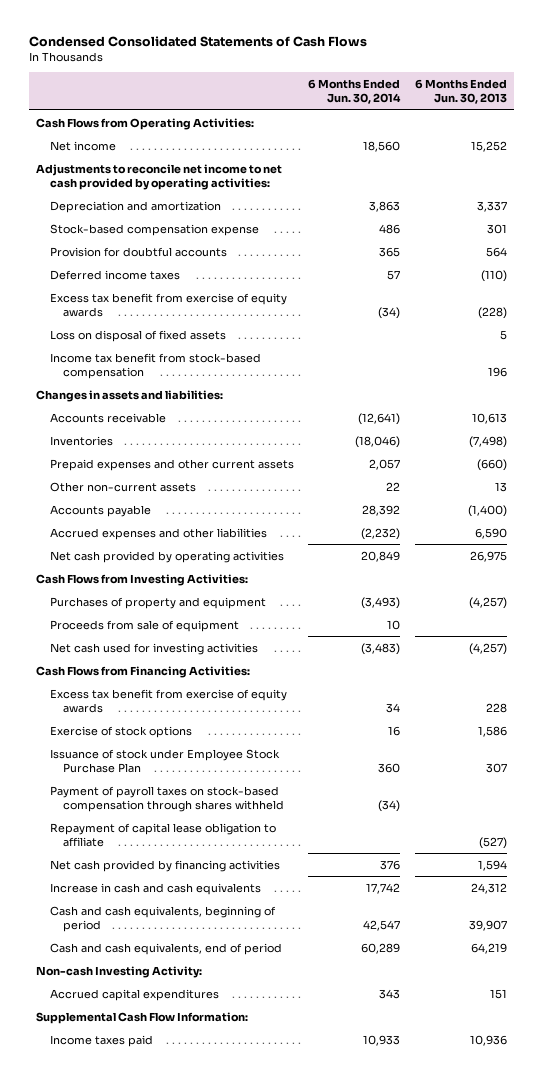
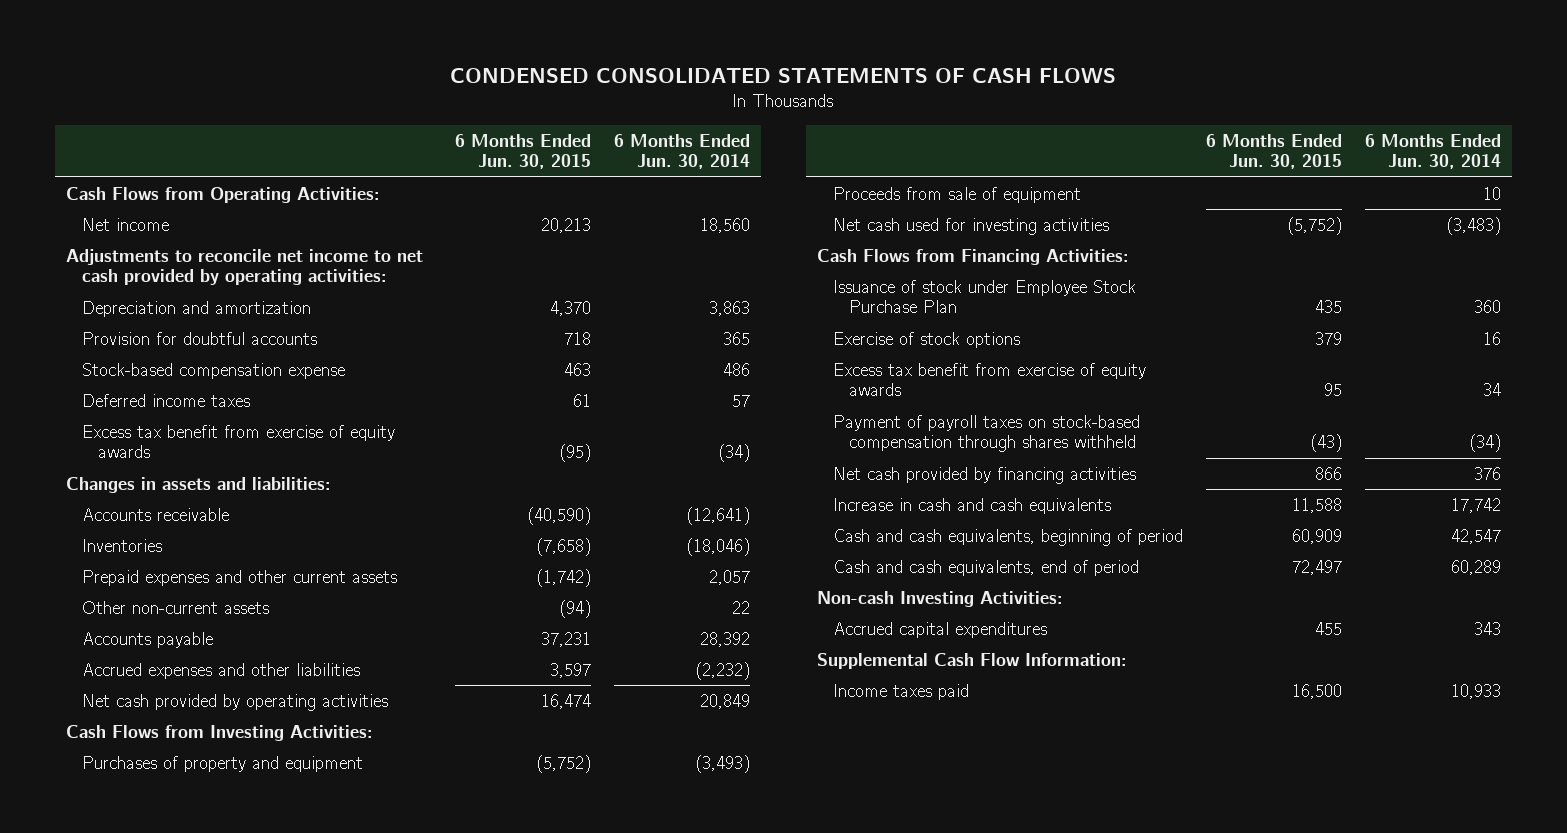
[28,36,367,48] Condensed Consolidated Statements of Cash Flows -> [450,67,1117,83] CONDENSED CONSOLIDATED STATEMENTS OF CASH FLOWS
[415,78,508,105] 6 Months Ended Jun. 30, 2013 -> none
none -> [454,133,591,170] 6 Months Ended Jun. 30, 2015
[49,223,259,236] Stock-based compensation expense -> [81,362,345,379] Stock-based compensation expense
[49,329,226,342] Loss on disposal of fixed assets -> none
[49,352,261,379] Income tax benefit from stock-based compensation -> none
[49,725,192,738] Exercise of stock options -> [833,331,1021,348] Exercise of stock options
[49,688,287,713] Excess tax benefit from exercise of equity awards -> [833,362,1147,397] Excess tax benefit from exercise of equity awards
[49,822,276,847] Repayment of capital lease obligation to affiliate -> none
[36,965,203,978] Non-cash Investing Activity: -> [817,590,1064,607] Non-cash Investing Activities:

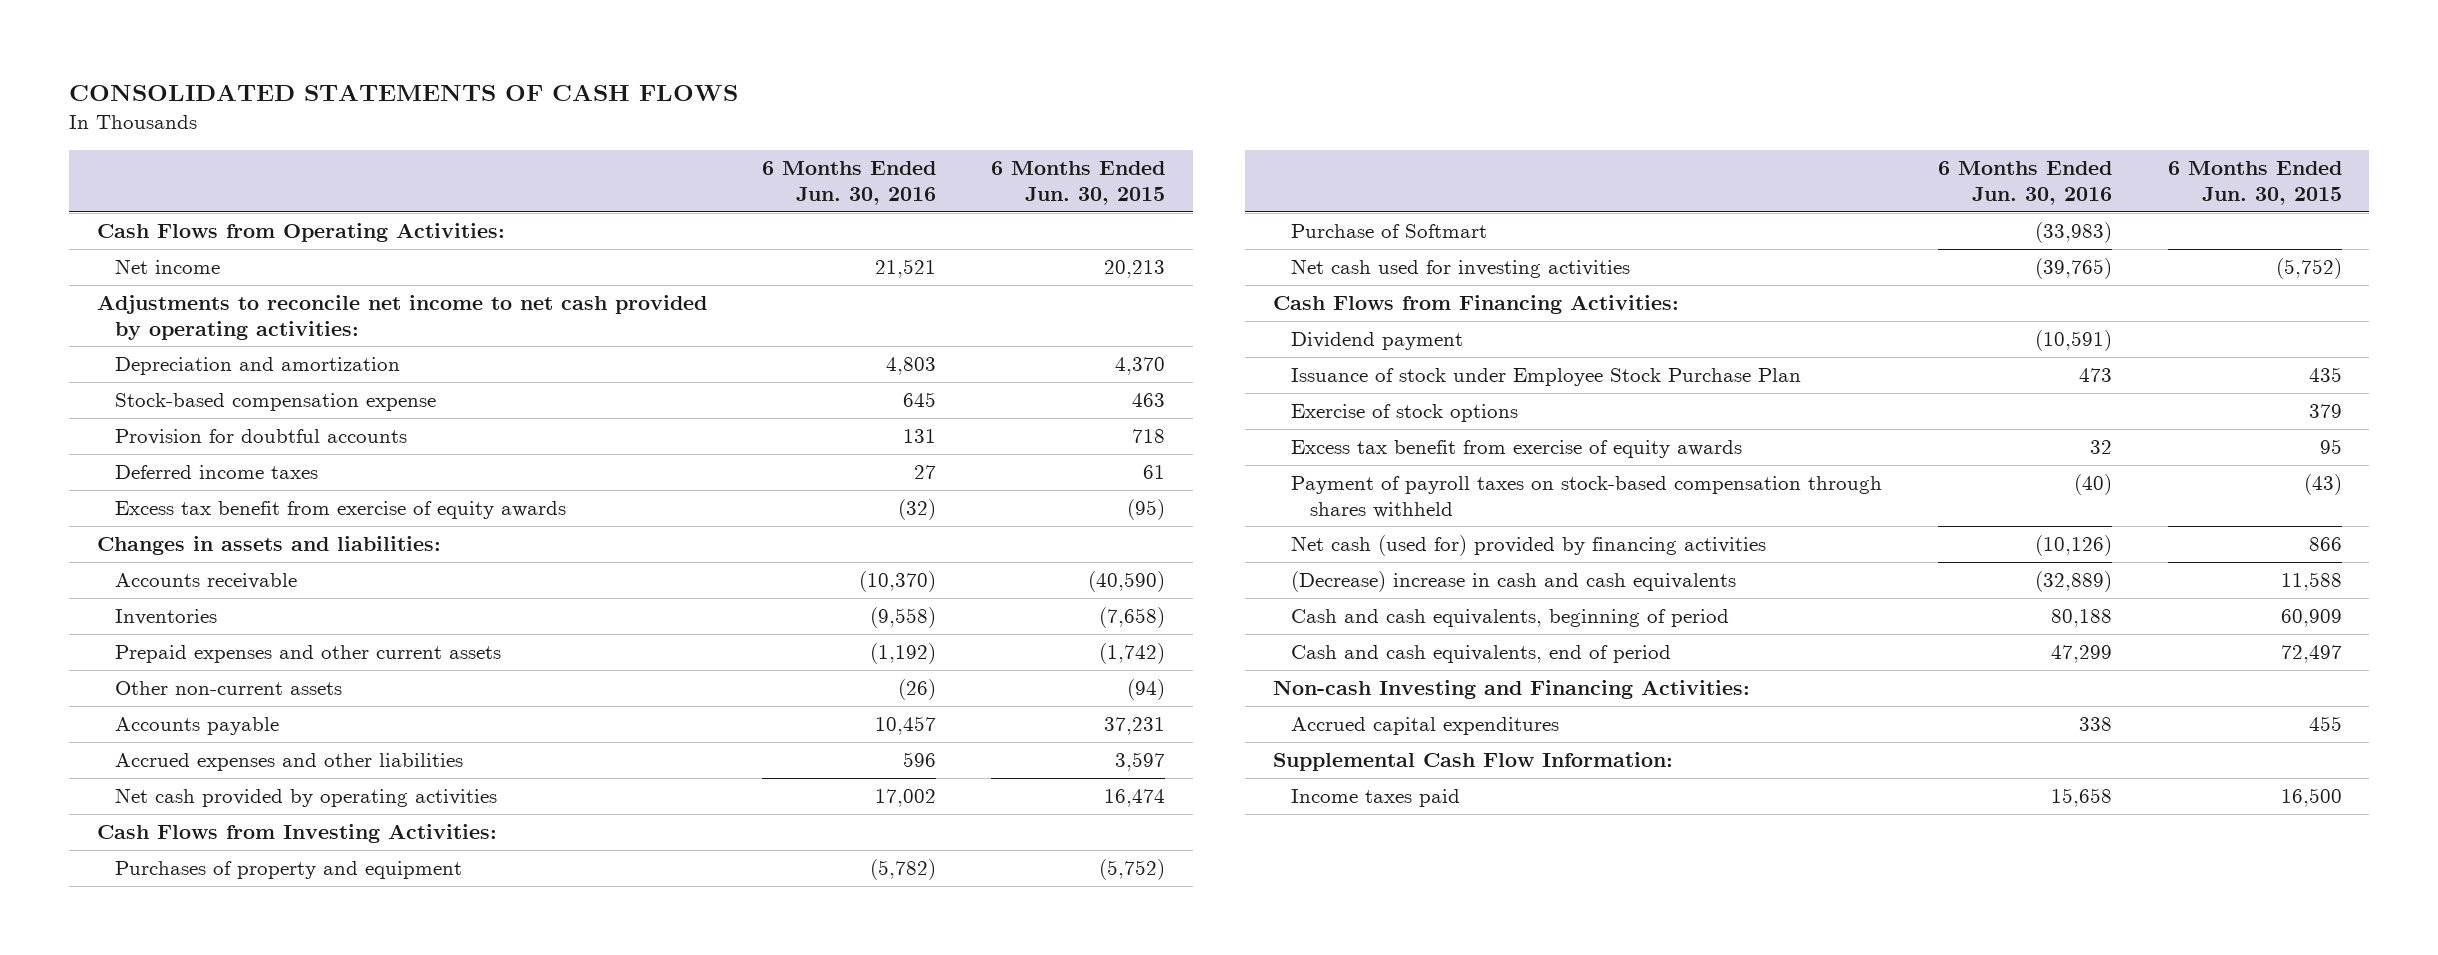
[450,67,1117,83] CONDENSED CONSOLIDATED STATEMENTS OF CASH FLOWS -> [68,84,738,102] CONSOLIDATED STATEMENTS OF CASH FLOWS
[613,133,750,170] 6 Months Ended Jun. 30, 2014 -> none
none -> [761,161,936,206] 6 Months Ended Jun. 30, 2016
[81,331,317,345] Provision for doubtful accounts -> [114,429,407,446] Provision for doubtful accounts
[833,186,1082,203] Proceeds from sale of equipment -> none
none -> [1291,224,1488,239] Purchase of Softmart
none -> [1291,332,1464,351] Dividend payment
[833,466,1137,484] Net cash provided by financing activities -> [1291,535,1767,557] Net cash (used for) provided by financing activities
[833,497,1112,514] Increase in cash and cash equivalents -> [1291,571,1737,593] (Decrease) increase in cash and cash equivalents
[817,590,1064,607] Non-cash Investing Activities: -> [1272,680,1750,700] Non-cash Investing and Financing Activities:

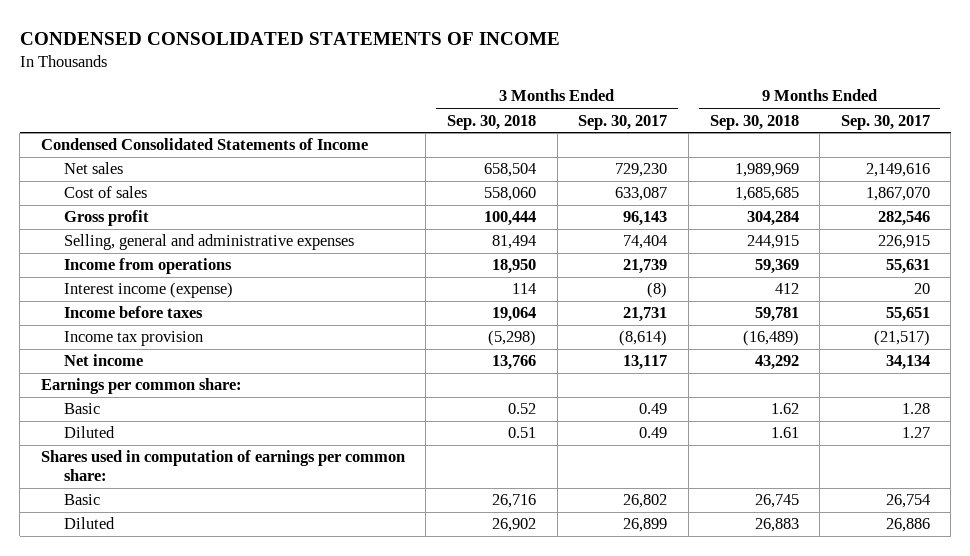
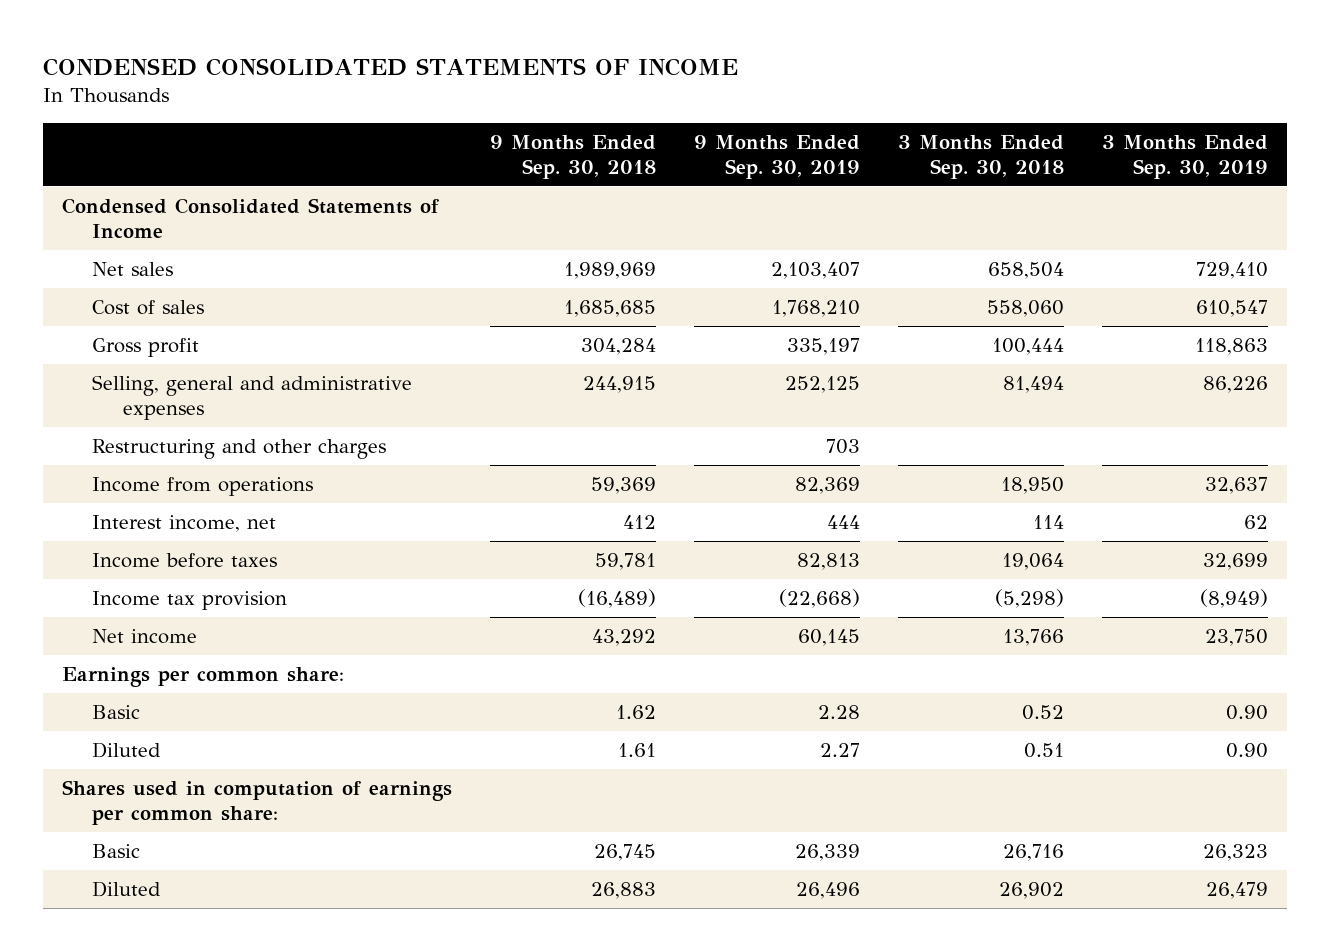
[578,114,668,130] Sep. 30, 2017 -> none
[840,114,930,130] Sep. 30, 2017 -> none
none -> [693,134,860,179] 9 Months Ended Sep. 30, 2019
none -> [1101,134,1268,179] 3 Months Ended Sep. 30, 2019
none -> [92,439,387,460] Restructuring and other charges
[64,282,234,299] Interest income (expense) -> [92,515,277,533] Interest income, net

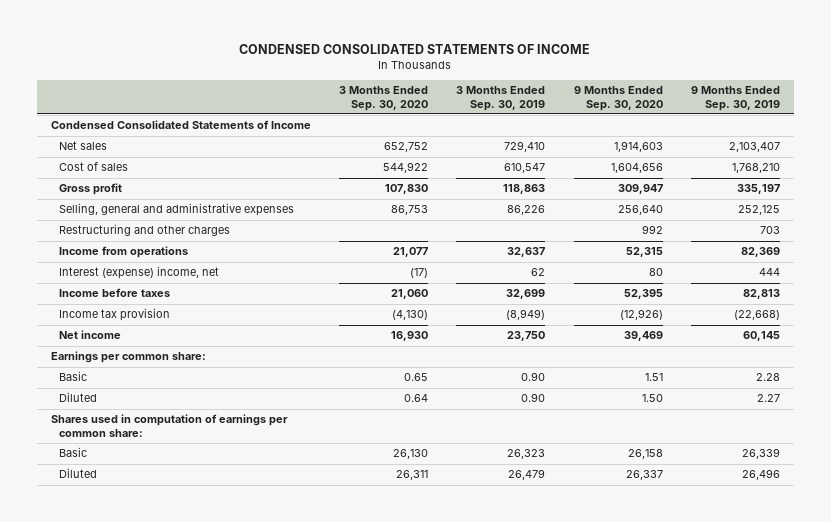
[490,134,657,179] 9 Months Ended Sep. 30, 2018 -> none
[897,134,1064,179] 3 Months Ended Sep. 30, 2018 -> none
none -> [339,86,429,111] 3 Months Ended Sep. 30, 2020
none -> [573,86,663,111] 9 Months Ended Sep. 30, 2020
[92,515,277,533] Interest income, net -> [58,266,219,280] Interest (expense) income, net

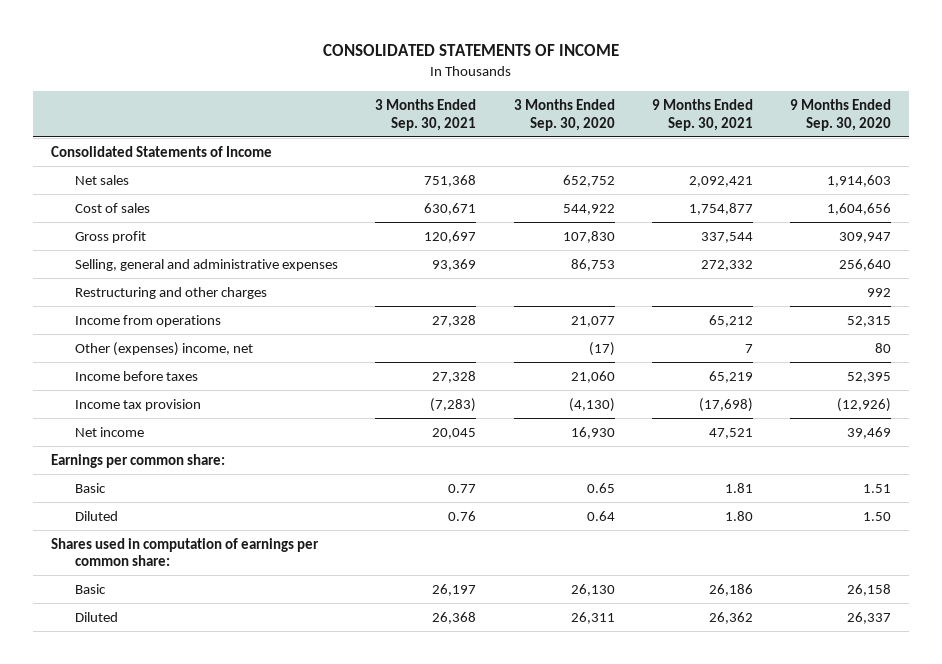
[239,43,591,54] CONDENSED CONSOLIDATED STATEMENTS OF INCOME -> [323,44,620,57] CONSOLIDATED STATEMENTS OF INCOME
[456,86,546,111] 3 Months Ended Sep. 30, 2019 -> none
[690,86,780,111] 9 Months Ended Sep. 30, 2019 -> none
none -> [375,99,477,131] 3 Months Ended Sep. 30, 2021
none -> [651,99,753,131] 9 Months Ended Sep. 30, 2021
[50,120,311,130] Condensed Consolidated Statements of Income -> [51,145,273,157] Consolidated Statements of Income
[58,266,219,280] Interest (expense) income, net -> [75,341,254,356] Other (expenses) income, net

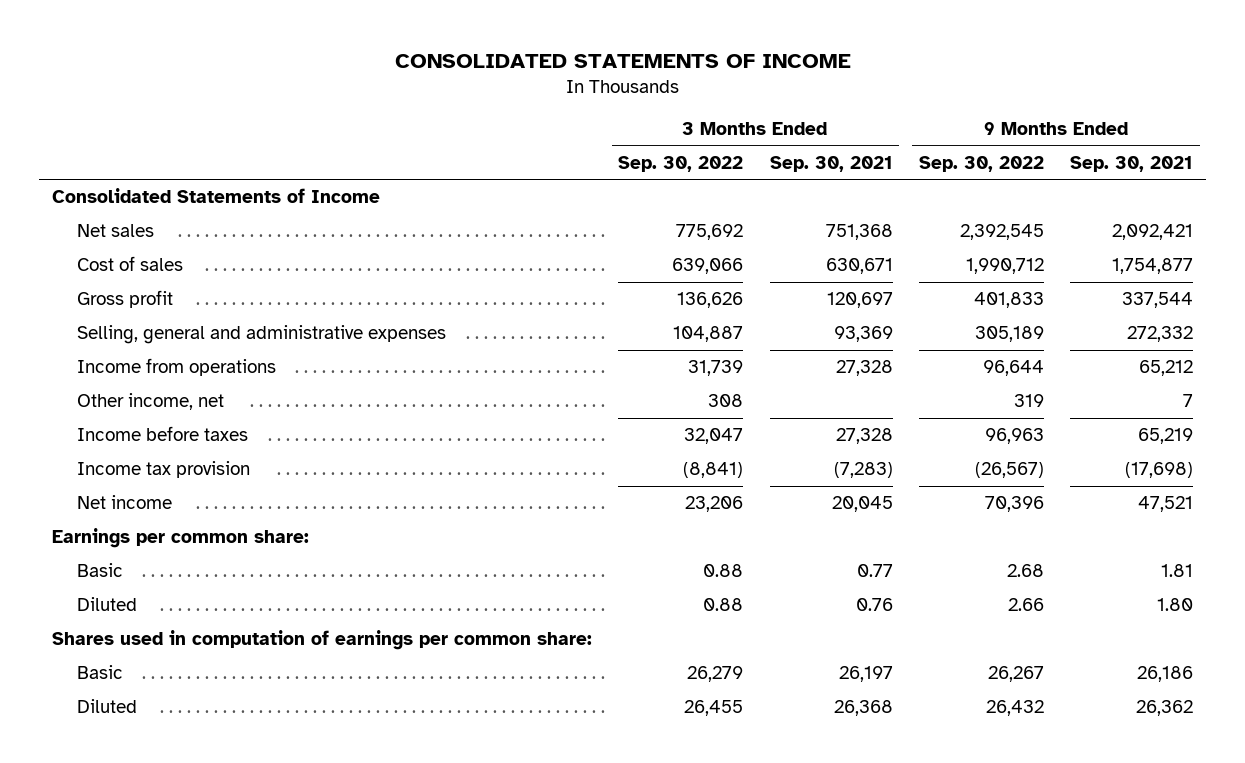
[513,99,615,131] 3 Months Ended Sep. 30, 2020 -> none
[789,99,891,131] 9 Months Ended Sep. 30, 2020 -> none
none -> [618,155,744,172] Sep. 30, 2022
none -> [918,155,1044,172] Sep. 30, 2022
[75,286,268,299] Restructuring and other charges -> none
[75,341,254,356] Other (expenses) income, net -> [77,393,225,411] Other income, net

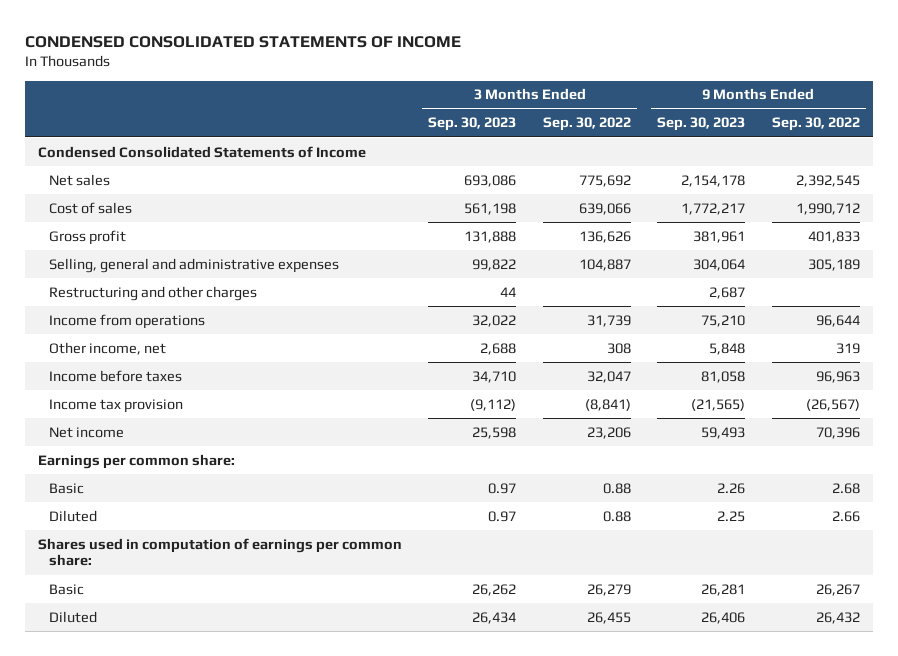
[394,53,851,68] CONSOLIDATED STATEMENTS OF INCOME -> [24,36,461,49] CONDENSED CONSOLIDATED STATEMENTS OF INCOME
[769,155,893,172] Sep. 30, 2021 -> none
[1070,155,1194,172] Sep. 30, 2021 -> none
none -> [428,117,517,132] Sep. 30, 2023
none -> [657,117,746,132] Sep. 30, 2023
[51,188,380,204] Consolidated Statements of Income -> [37,145,366,158] Condensed Consolidated Statements of Income
none -> [48,285,257,301] Restructuring and other charges

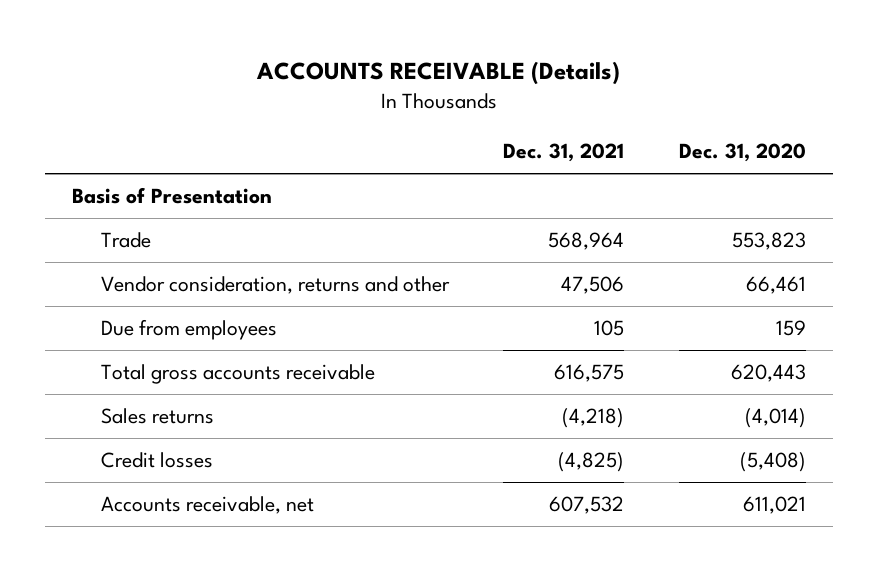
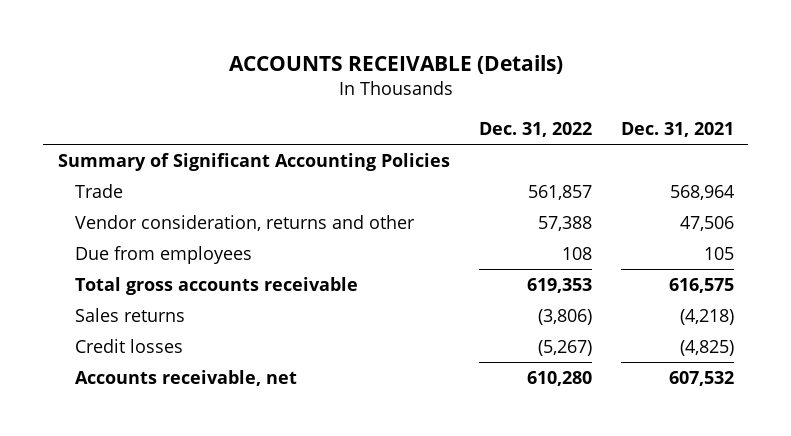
[678,143,806,163] Dec. 31, 2020 -> none
none -> [478,121,592,137] Dec. 31, 2022
[72,187,273,205] Basis of Presentation -> [57,153,450,172] Summary of Significant Accounting Policies

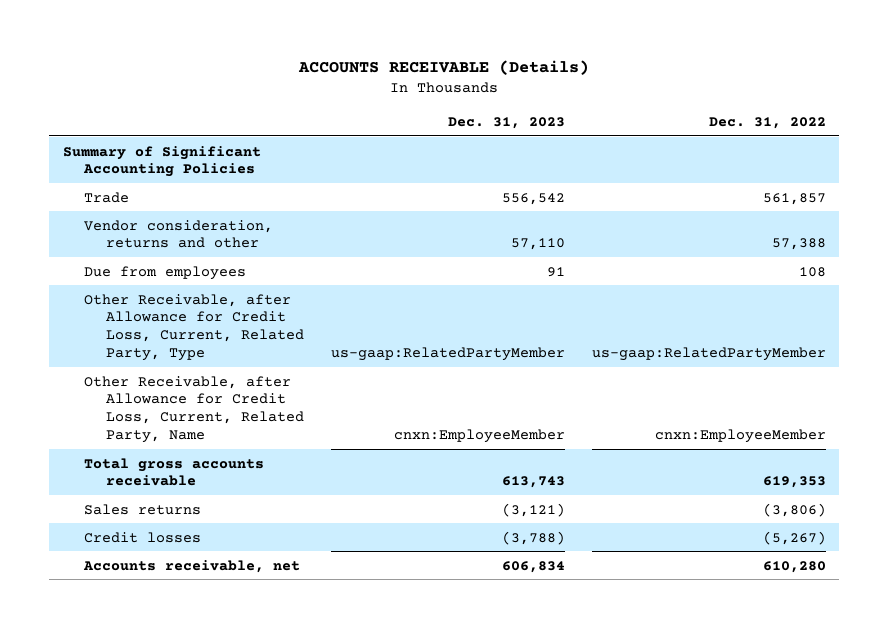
[620,121,734,137] Dec. 31, 2021 -> none
none -> [447,116,565,129] Dec. 31, 2023
none -> [84,293,304,361] Other Receivable, after Allowance for Credit Loss, Current, Related Party, Type
none -> [84,375,304,443] Other Receivable, after Allowance for Credit Loss, Current, Related Party, Name

